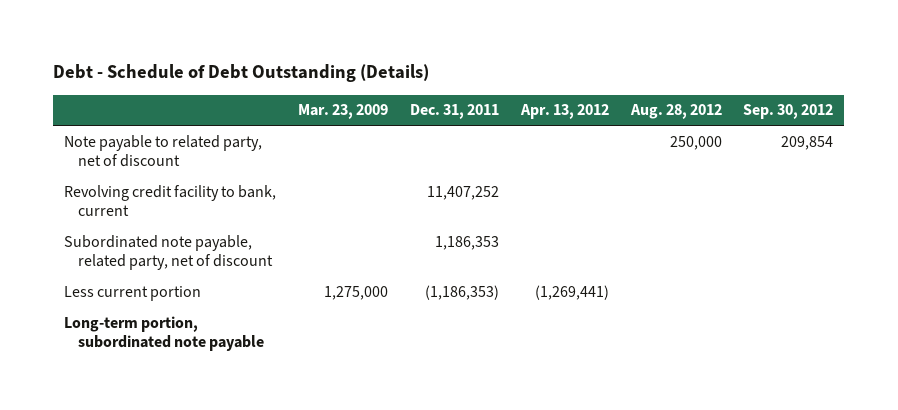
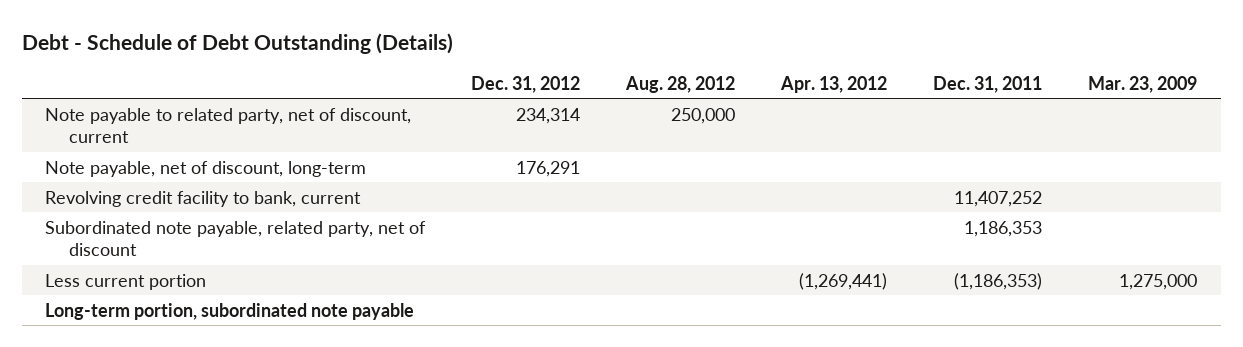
[743,104,834,120] Sep. 30, 2012 -> none
none -> [471,75,581,93] Dec. 31, 2012
[64,134,263,167] Note payable to related party, net of discount -> [45,107,412,143] Note payable to related party, net of discount, current
none -> [45,160,367,177] Note payable, net of discount, long-term

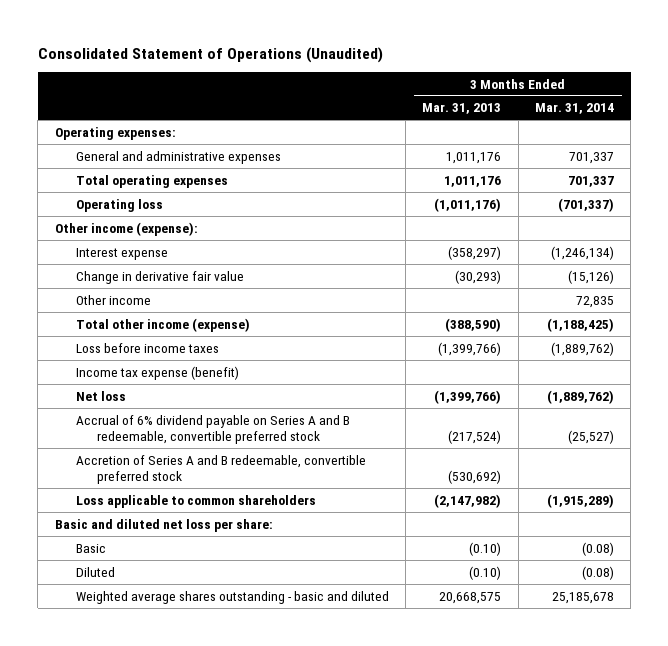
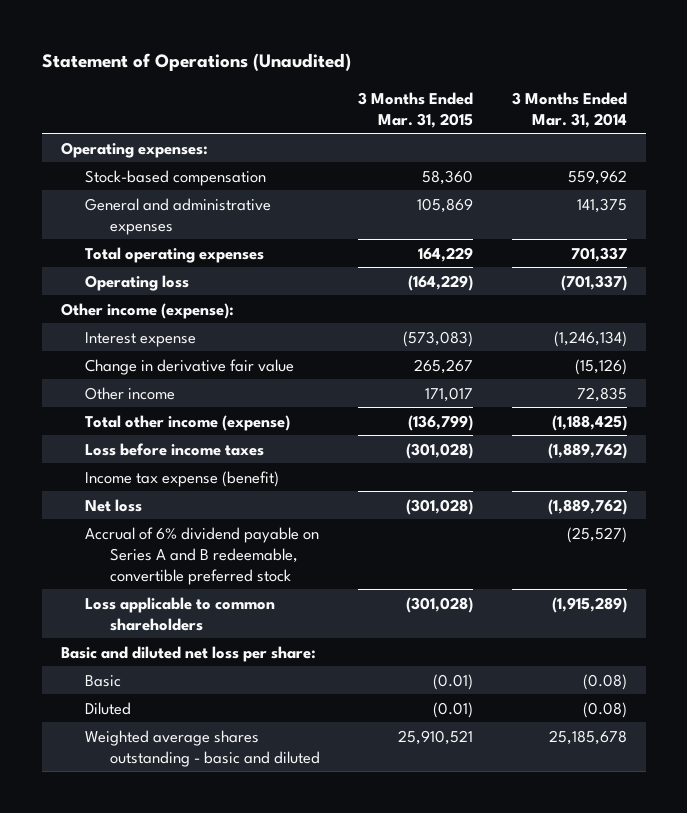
[37,46,383,63] Consolidated Statement of Operations (Unaudited) -> [41,53,351,72] Statement of Operations (Unaudited)
[422,103,502,115] Mar. 31, 2013 -> none
none -> [358,91,474,128] 3 Months Ended Mar. 31, 2015
none -> [85,169,267,186] Stock-based compensation
[568,151,614,164] 701,337 -> [576,197,627,213] 141,375
[75,454,366,484] Accretion of Series A and B redeemable, convertible preferred stock -> none

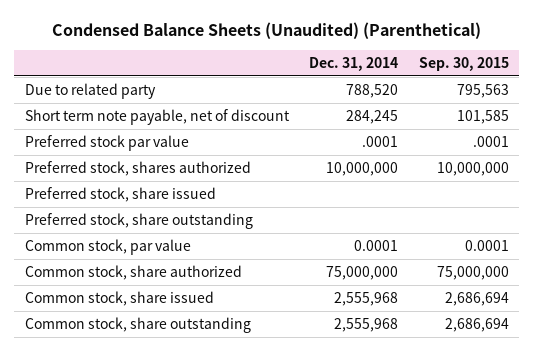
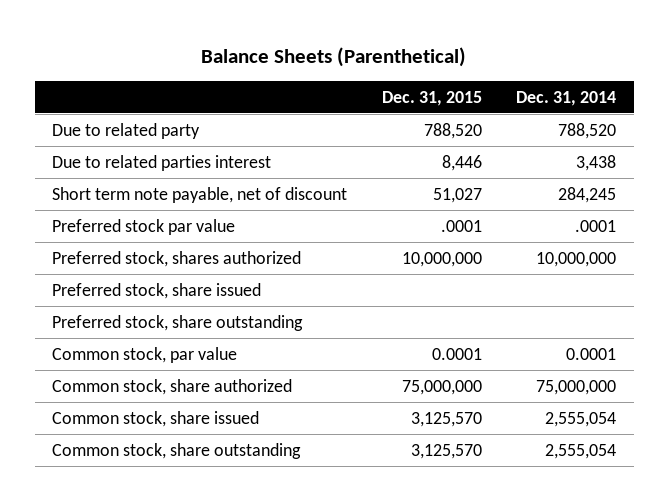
[51,21,481,39] Condensed Balance Sheets (Unaudited) (Parenthetical) -> [201,46,467,67] Balance Sheets (Parenthetical)
[418,56,509,71] Sep. 30, 2015 -> none
none -> [381,90,482,106] Dec. 31, 2015
none -> [51,154,271,171] Due to related parties interest
[334,291,399,306] 2,555,968 -> [545,411,617,427] 2,555,054
[334,317,399,332] 2,555,968 -> [545,443,617,459] 2,555,054

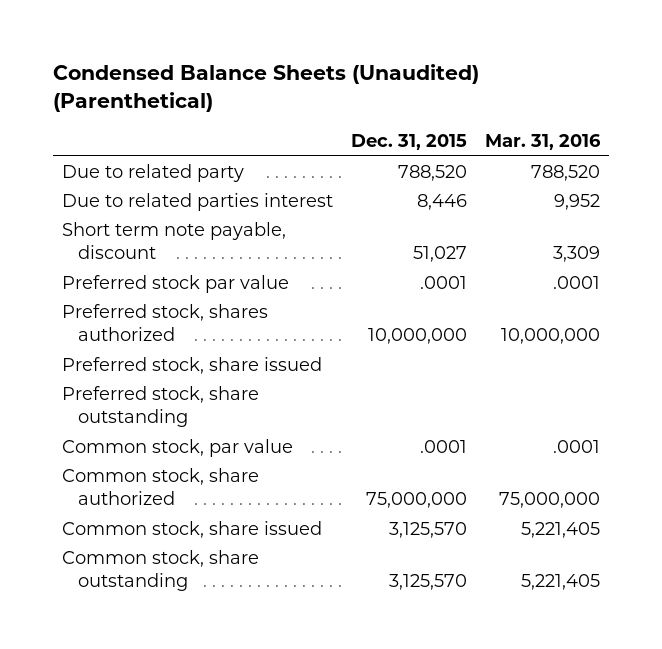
[201,46,467,67] Balance Sheets (Parenthetical) -> [52,64,479,113] Condensed Balance Sheets (Unaudited) (Parenthetical)
[516,90,617,106] Dec. 31, 2014 -> none
none -> [485,134,602,151] Mar. 31, 2016
[51,186,347,203] Short term note payable, net of discount -> [61,221,286,260] Short term note payable, discount
[431,347,482,360] 0.0001 -> [420,439,468,453] .0001

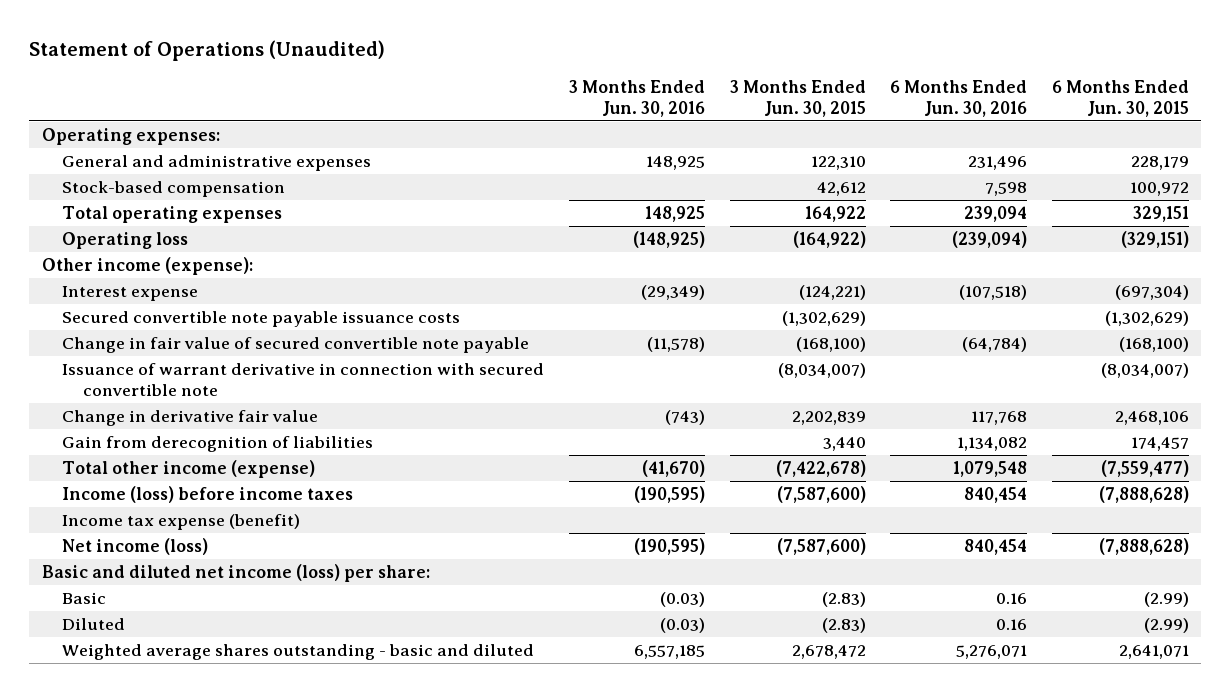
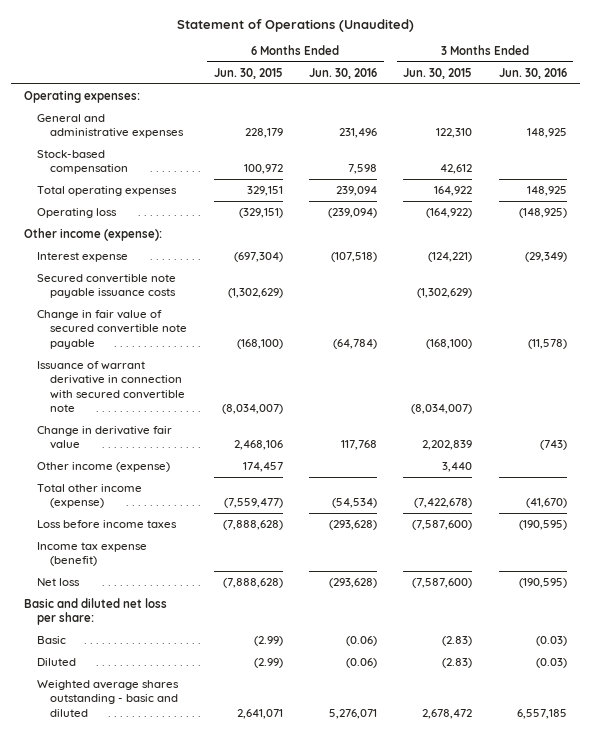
[62,436,374,453] Gain from derecognition of liabilities -> none
none -> [37,462,171,473] Other income (expense)
[953,461,1028,478] 1,079,548 -> [332,498,378,509] (54,534)
[62,486,354,504] Income (loss) before income taxes -> [37,520,178,529] Loss before income taxes
[964,487,1028,504] 840,454 -> [329,520,378,531] (293,628)
[62,538,209,556] Net income (loss) -> [37,578,81,587] Net loss
[964,539,1028,556] 840,454 -> [329,578,378,589] (293,628)
[41,564,430,583] Basic and diluted net income (loss) per share: -> [24,598,168,626] Basic and diluted net loss per share:
[996,593,1028,605] 0.16 -> [346,636,378,647] (0.06)
[996,619,1028,631] 0.16 -> [346,658,378,669] (0.06)

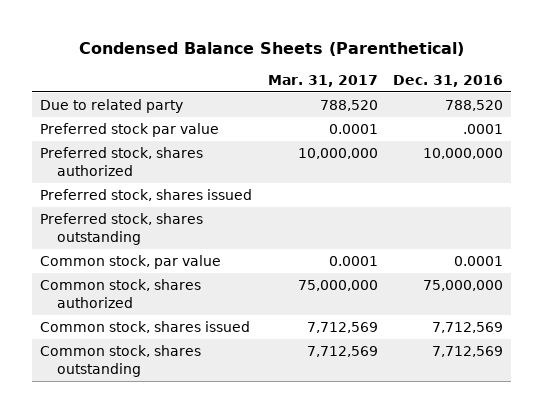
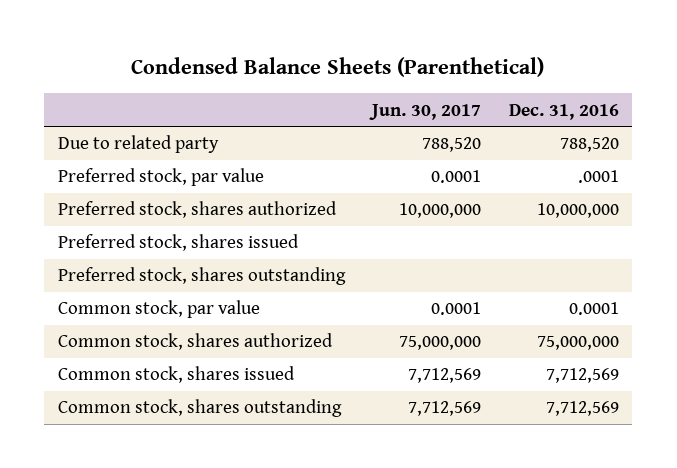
[267,74,378,87] Mar. 31, 2017 -> none
none -> [369,103,482,120] Jun. 30, 2017
[39,123,219,138] Preferred stock par value -> [58,168,265,187] Preferred stock, par value

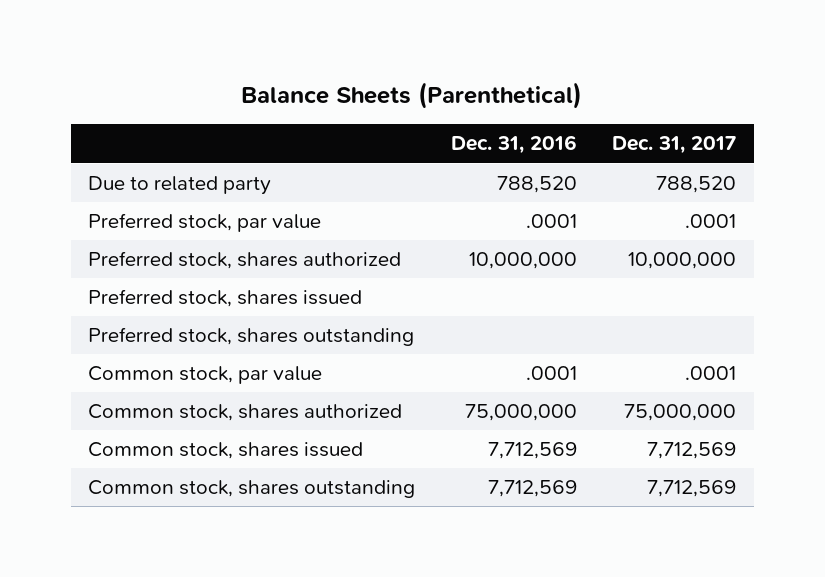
[131,57,545,78] Condensed Balance Sheets (Parenthetical) -> [241,82,583,110] Balance Sheets (Parenthetical)
[369,103,482,120] Jun. 30, 2017 -> none
none -> [612,136,737,155] Dec. 31, 2017
[568,302,619,316] 0.0001 -> [525,366,577,381] .0001

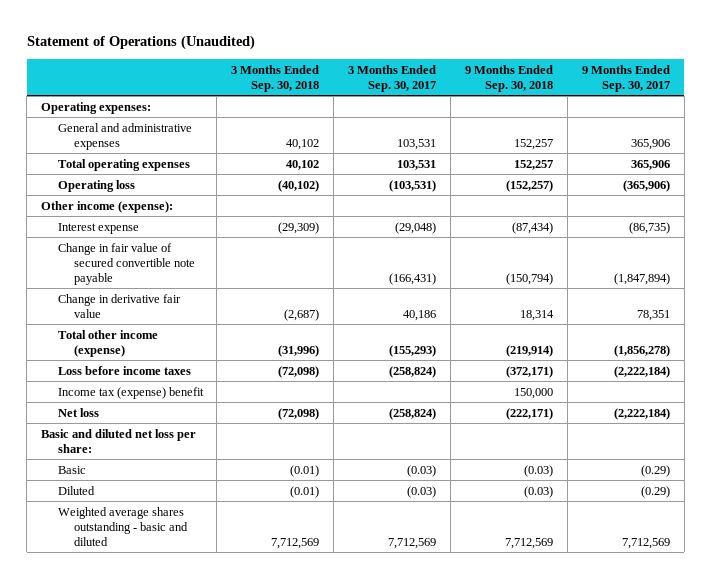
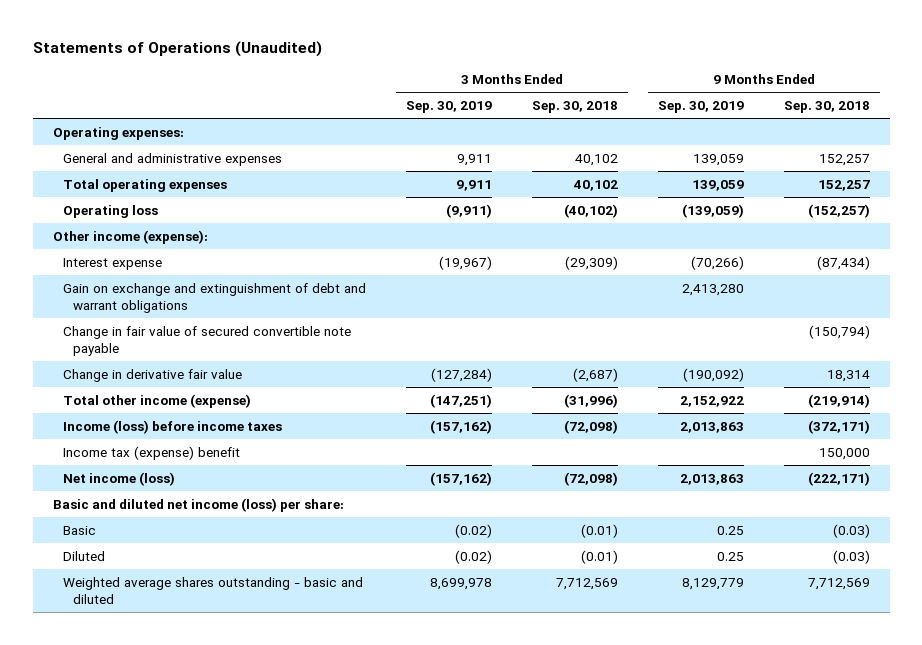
[26,35,255,51] Statement of Operations (Unaudited) -> [32,41,322,58] Statements of Operations (Unaudited)
[348,64,437,92] 3 Months Ended Sep. 30, 2017 -> none
[581,64,670,92] 9 Months Ended Sep. 30, 2017 -> none
none -> [405,101,492,114] Sep. 30, 2019
none -> [657,101,744,114] Sep. 30, 2019
none -> [62,282,366,313] Gain on exchange and extinguishment of debt and warrant obligations
[57,365,191,375] Loss before income taxes -> [62,419,282,434] Income (loss) before income taxes
[57,407,99,417] Net loss -> [62,471,175,486] Net income (loss)
[41,428,197,453] Basic and diluted net loss per share: -> [52,497,344,512] Basic and diluted net income (loss) per share:

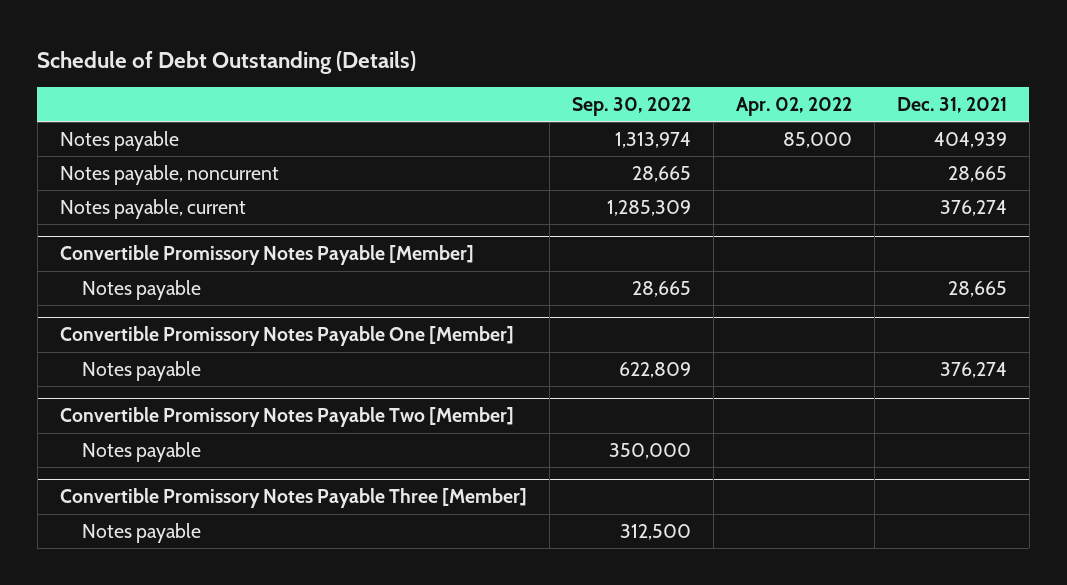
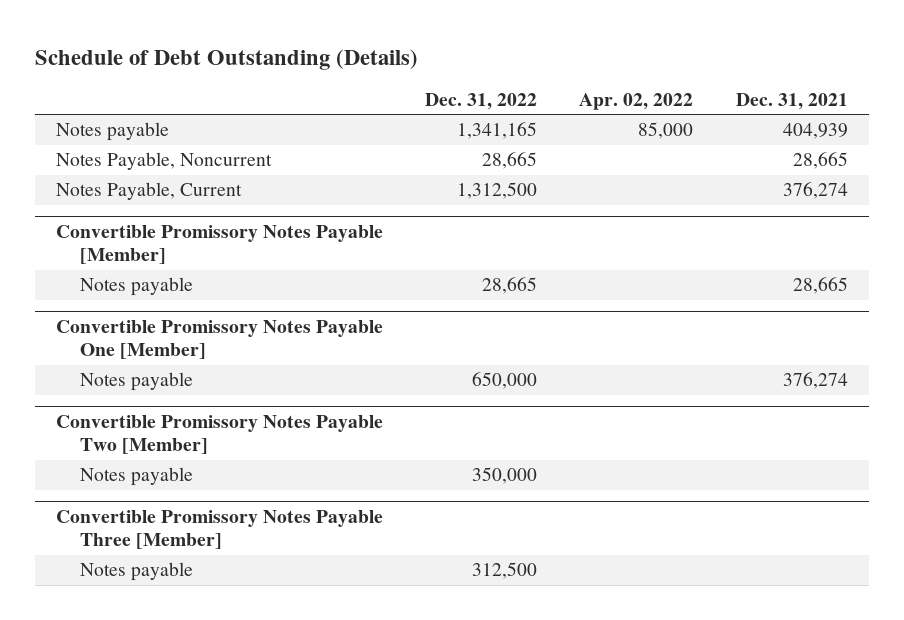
[571,97,691,117] Sep. 30, 2022 -> none
none -> [425,92,538,110] Dec. 31, 2022
[59,164,279,185] Notes payable, noncurrent -> [56,152,273,171] Notes Payable, Noncurrent
[59,198,246,219] Notes payable, current -> [56,182,243,201] Notes Payable, Current

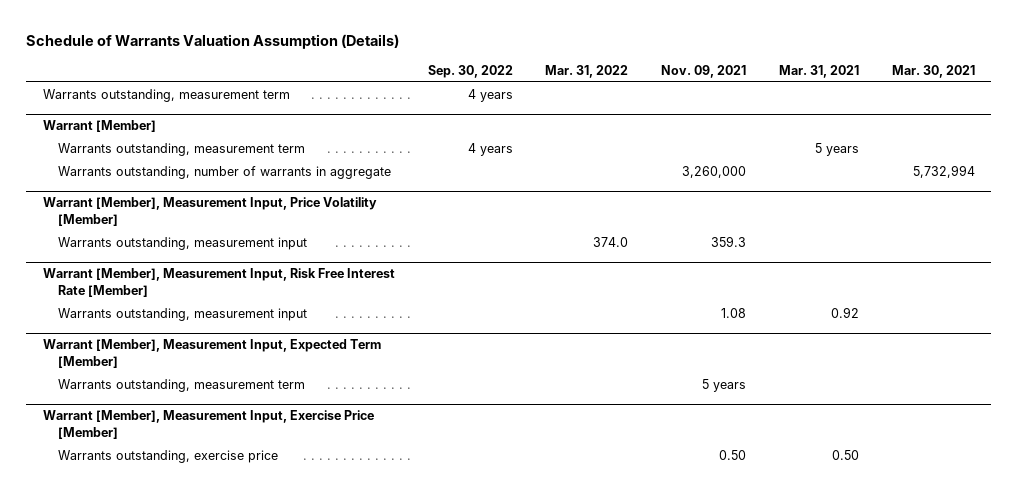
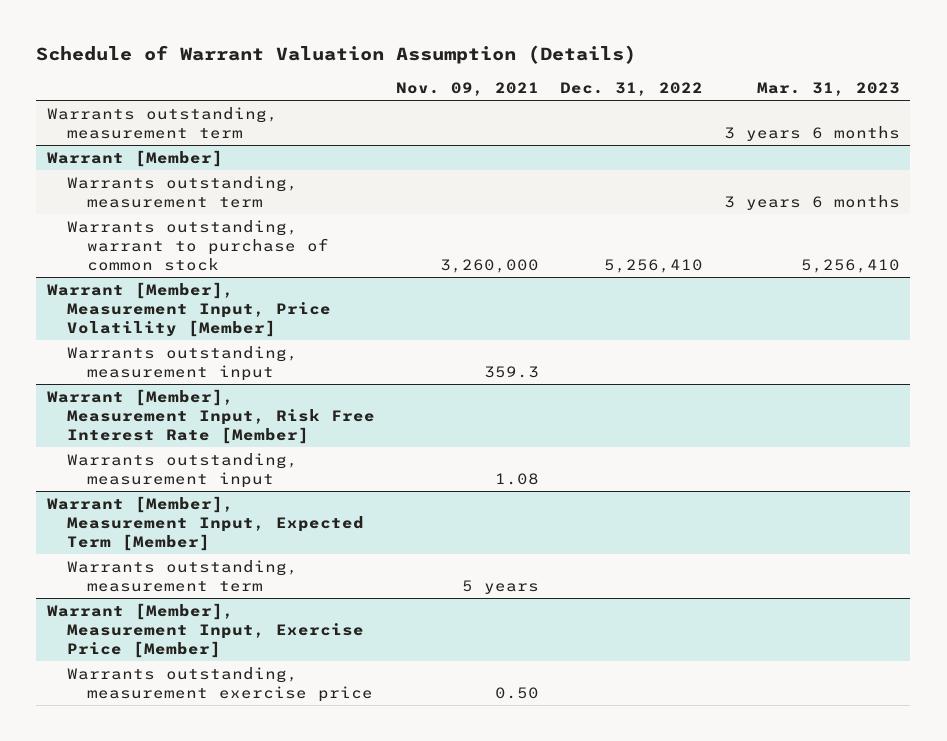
[26,34,400,50] Schedule of Warrants Valuation Assumption (Details) -> [36,45,637,65] Schedule of Warrant Valuation Assumption (Details)
[427,65,513,79] Sep. 30, 2022 -> none
[545,65,629,79] Mar. 31, 2022 -> none
[779,65,860,79] Mar. 31, 2021 -> none
[891,65,975,79] Mar. 30, 2021 -> none
none -> [559,82,703,97] Dec. 31, 2022
none -> [756,82,900,97] Mar. 31, 2023
[57,166,391,180] Warrants outstanding, number of warrants in aggregate -> [66,219,329,271] Warrants outstanding, warrant to purchase of common stock
[57,450,278,464] Warrants outstanding, exercise price -> [66,666,373,702] Warrants outstanding, measurement exercise price

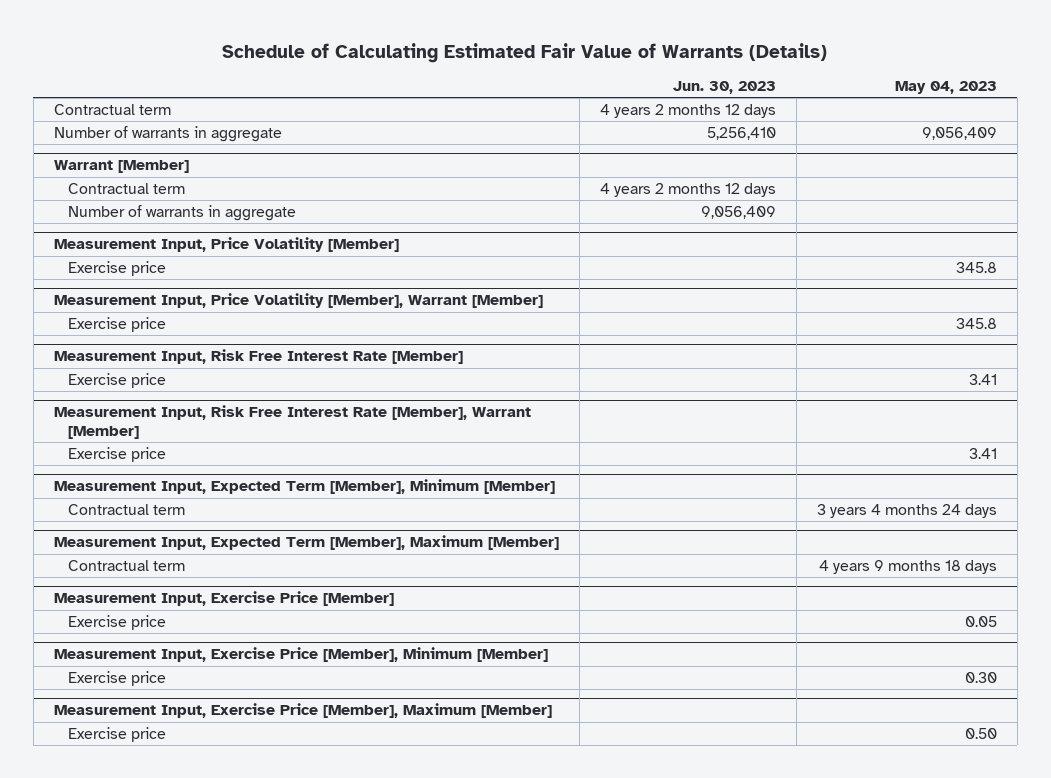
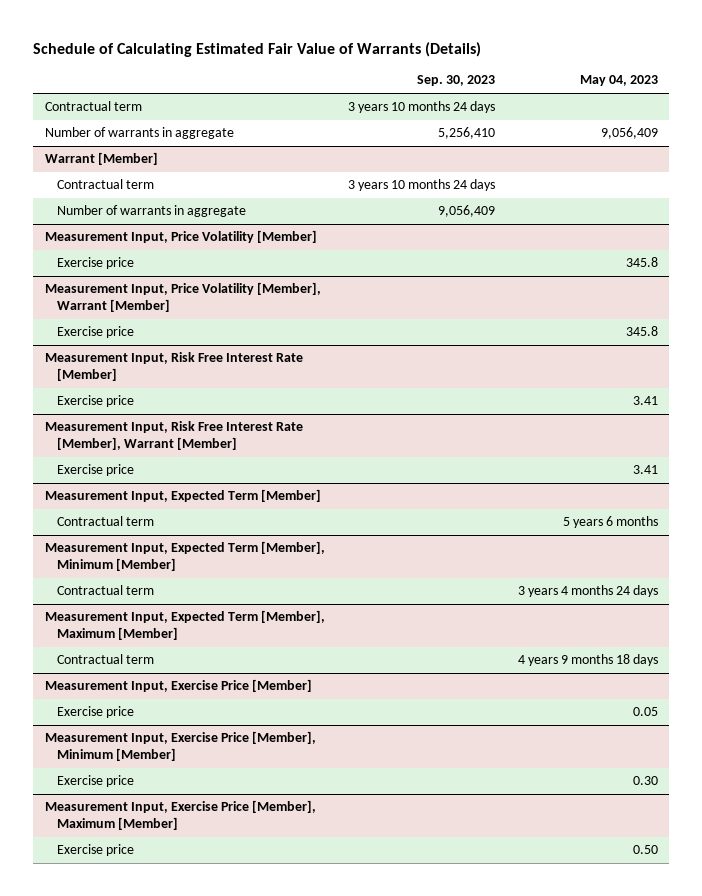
[672,81,776,95] Jun. 30, 2023 -> none
none -> [416,75,495,87] Sep. 30, 2023
none -> [44,489,321,503] Measurement Input, Expected Term [Member]
none -> [56,516,154,527] Contractual term

